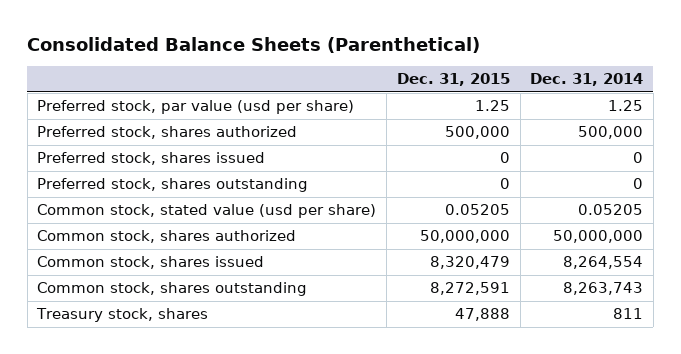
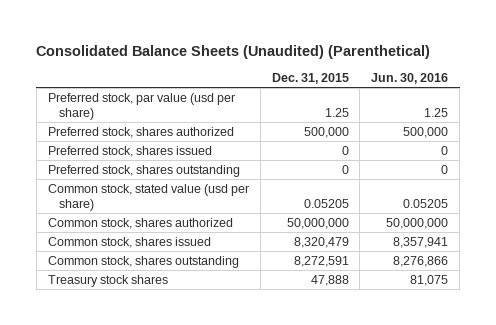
[27,36,481,53] Consolidated Balance Sheets (Parenthetical) -> [36,44,431,59] Consolidated Balance Sheets (Unaudited) (Parenthetical)
[530,73,644,87] Dec. 31, 2014 -> none
none -> [371,73,449,85] Jun. 30, 2016
[36,308,209,323] Treasury stock, shares -> [47,274,168,287] Treasury stock shares

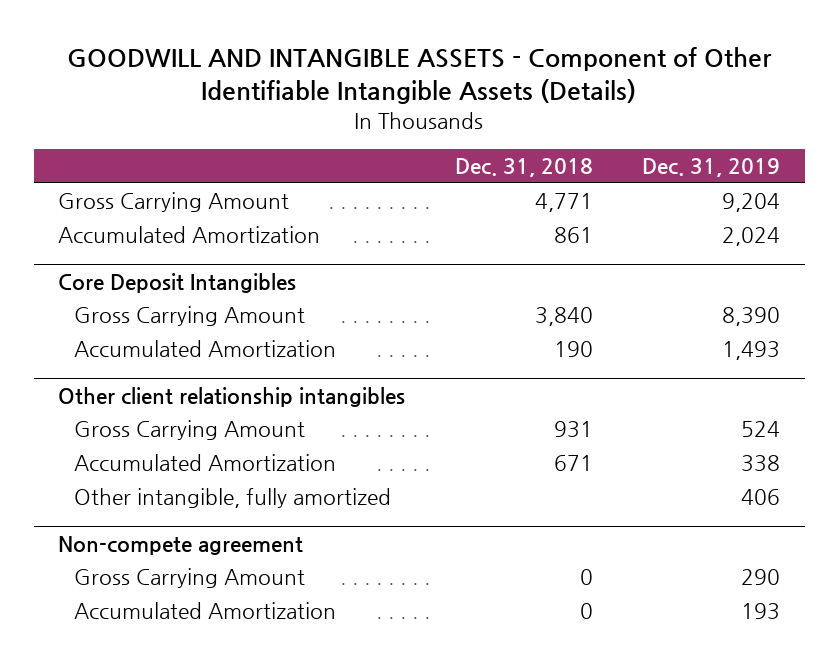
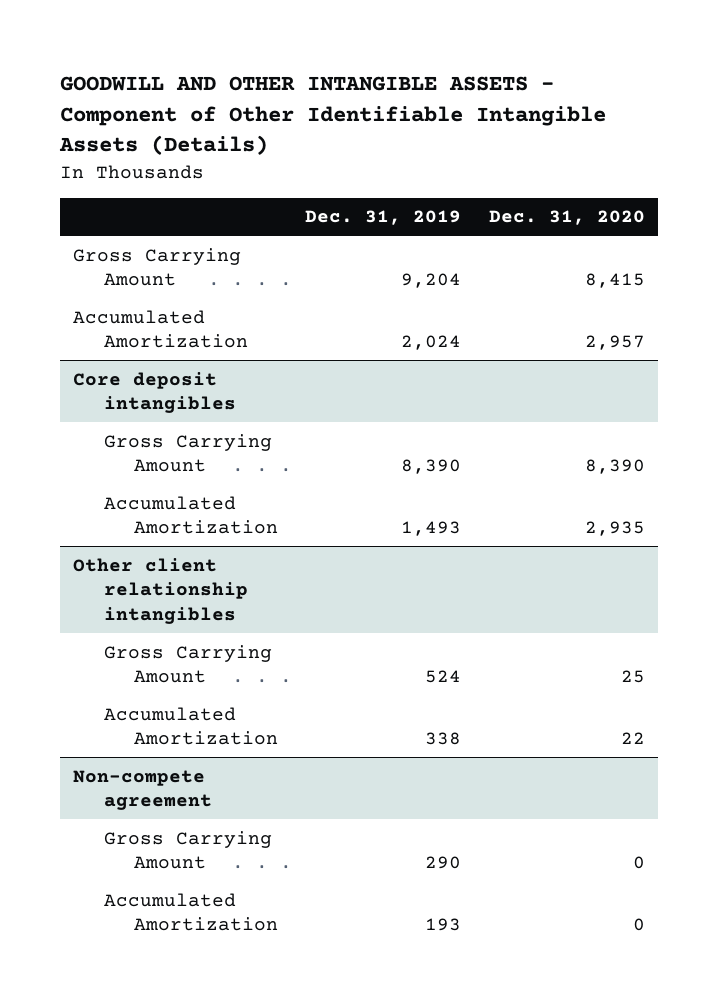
[67,47,773,105] GOODWILL AND INTANGIBLE ASSETS - Component of Other Identifiable Intangible Assets (Details) -> [58,76,606,156] GOODWILL AND OTHER INTANGIBLE ASSETS - Component of Other Identifiable Intangible Assets (Details)
[454,158,593,178] Dec. 31, 2018 -> none
none -> [488,210,645,226] Dec. 31, 2020
[58,272,297,293] Core Deposit Intangibles -> [73,371,236,414] Core deposit intangibles
[73,488,391,509] Other intangible, fully amortized -> none

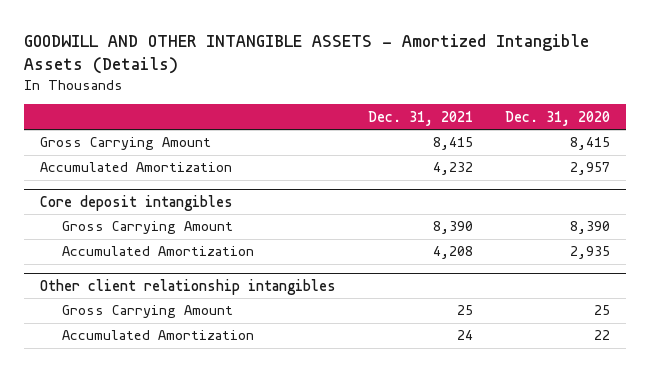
[58,76,606,156] GOODWILL AND OTHER INTANGIBLE ASSETS - Component of Other Identifiable Intangible Assets (Details) -> [23,33,589,74] GOODWILL AND OTHER INTANGIBLE ASSETS - Amortized Intangible Assets (Details)
[305,210,462,226] Dec. 31, 2019 -> none
none -> [368,110,474,126] Dec. 31, 2021
[73,769,212,811] Non-compete agreement -> none
[103,830,272,870] Gross Carrying Amount -> none
[103,892,278,932] Accumulated Amortization -> none

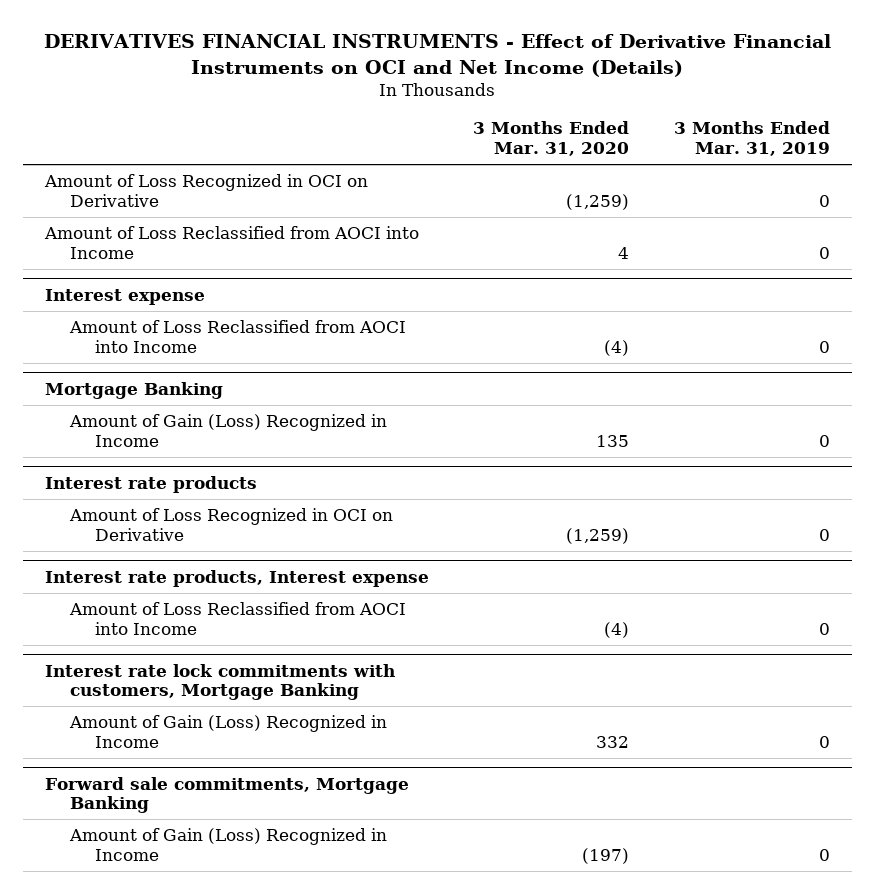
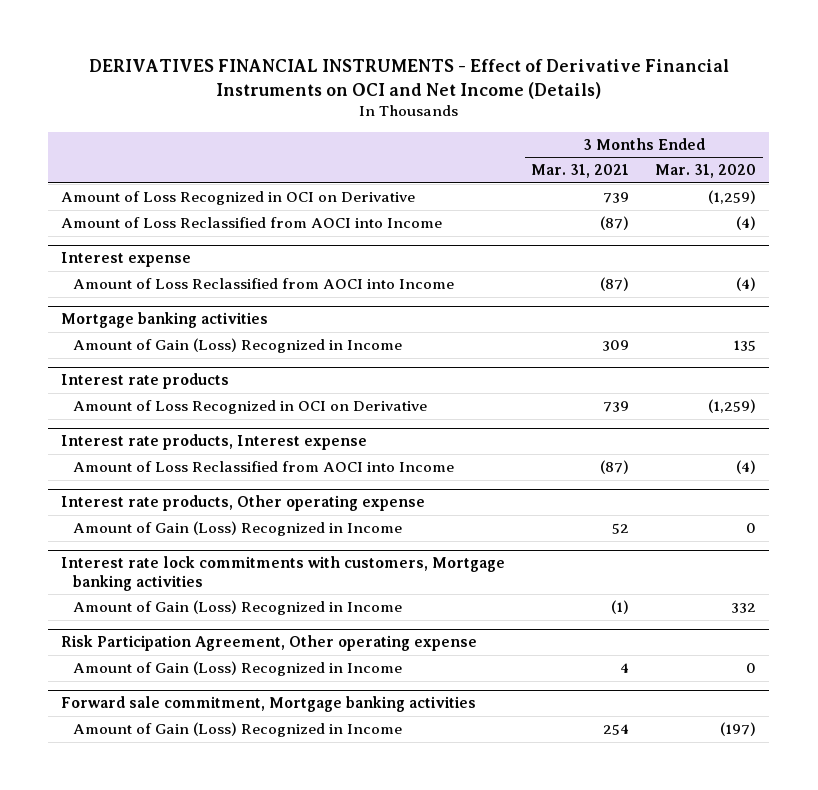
[673,121,830,157] 3 Months Ended Mar. 31, 2019 -> none
none -> [531,164,630,179] Mar. 31, 2021
[618,246,630,259] 4 -> [736,216,757,231] (4)
[44,381,223,399] Mortgage Banking -> [61,312,269,329] Mortgage banking activities
none -> [61,495,426,512] Interest rate products, Other operating expense
none -> [72,521,402,537] Amount of Gain (Loss) Recognized in Income
[44,663,395,701] Interest rate lock commitments with customers, Mortgage Banking -> [61,556,506,591] Interest rate lock commitments with customers, Mortgage banking activities
none -> [61,635,478,652] Risk Participation Agreement, Other operating expense
none -> [72,661,402,677] Amount of Gain (Loss) Recognized in Income
[44,776,409,814] Forward sale commitments, Mortgage Banking -> [61,696,477,713] Forward sale commitment, Mortgage banking activities

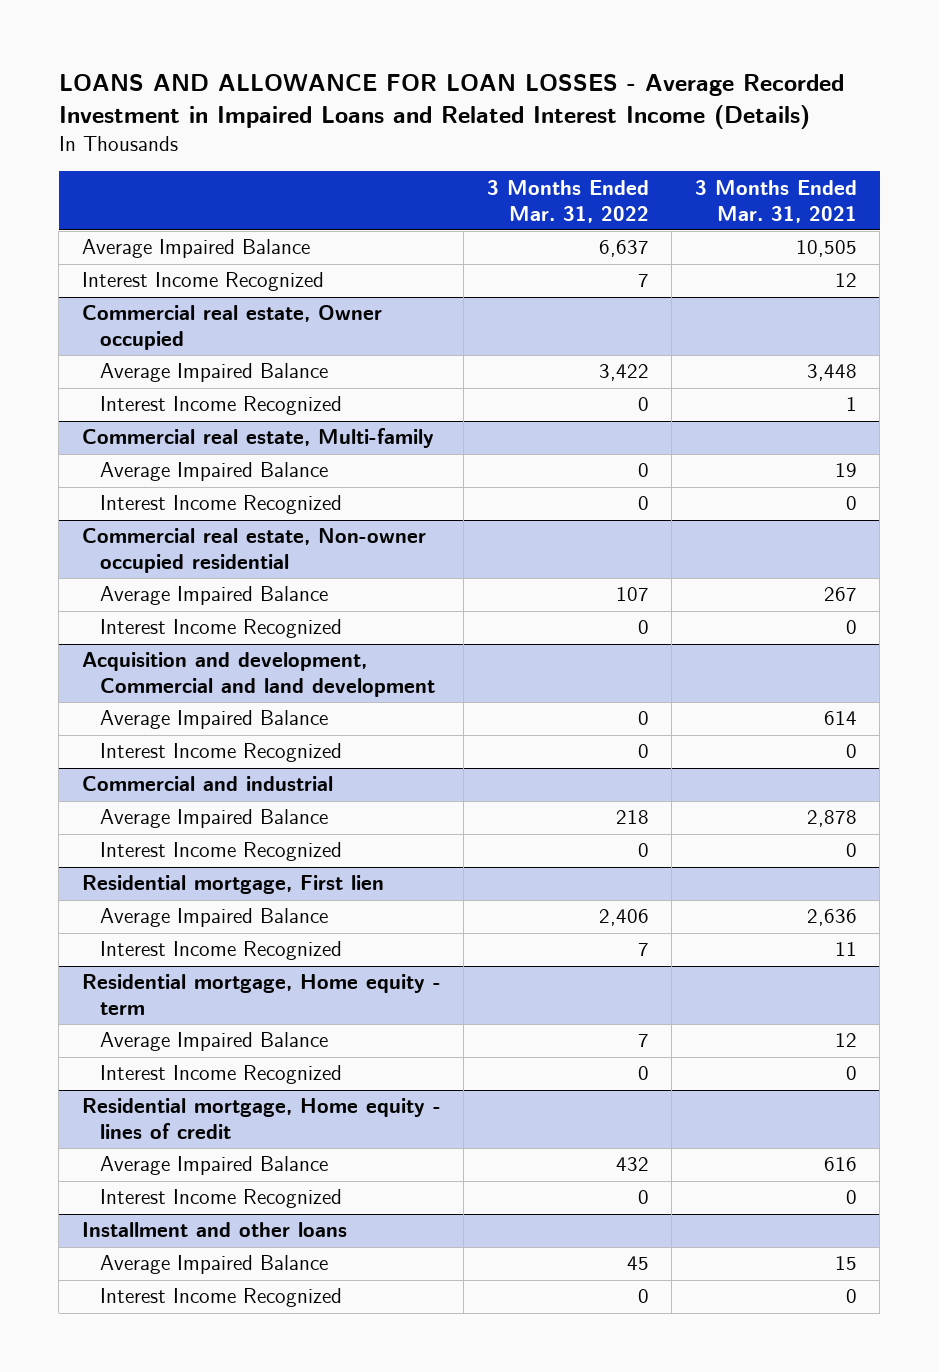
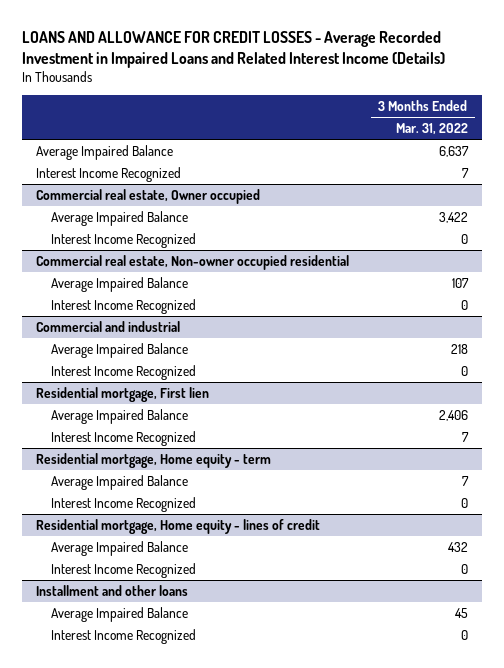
[58,73,844,129] LOANS AND ALLOWANCE FOR LOAN LOSSES - Average Recorded Investment in Impaired Loans and Related Interest Income (Details) -> [21,30,445,68] LOANS AND ALLOWANCE FOR CREDIT LOSSES - Average Recorded Investment in Impaired Loans and Related Interest Income (Details)
[694,179,857,223] 3 Months Ended Mar. 31, 2021 -> none
[81,428,434,449] Commercial real estate, Multi-family -> none
[100,462,329,482] Average Impaired Balance -> none
[100,495,343,515] Interest Income Recognized -> none
[81,652,436,698] Acquisition and development, Commercial and land development -> none
[100,710,329,730] Average Impaired Balance -> none
[100,743,343,763] Interest Income Recognized -> none

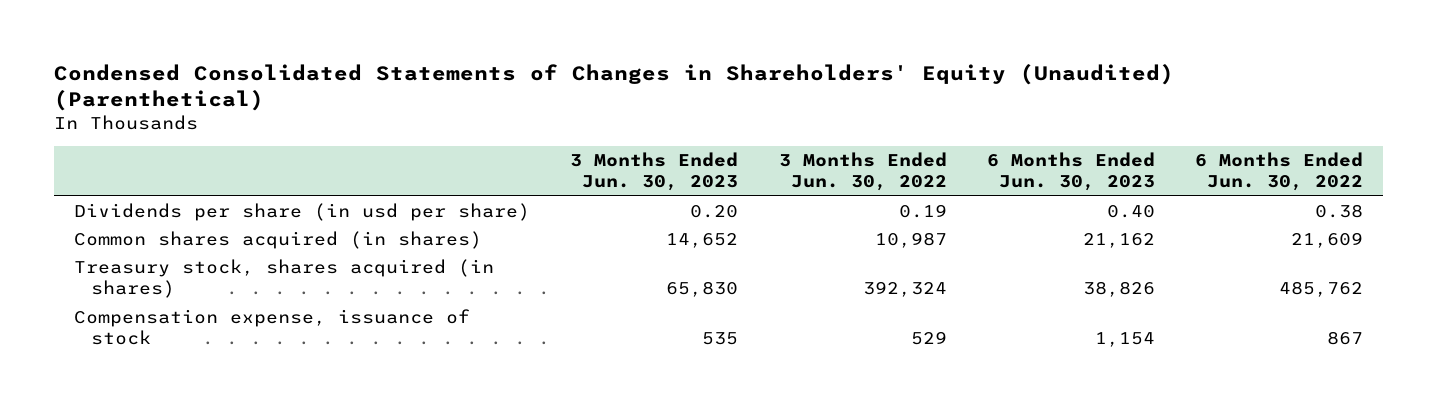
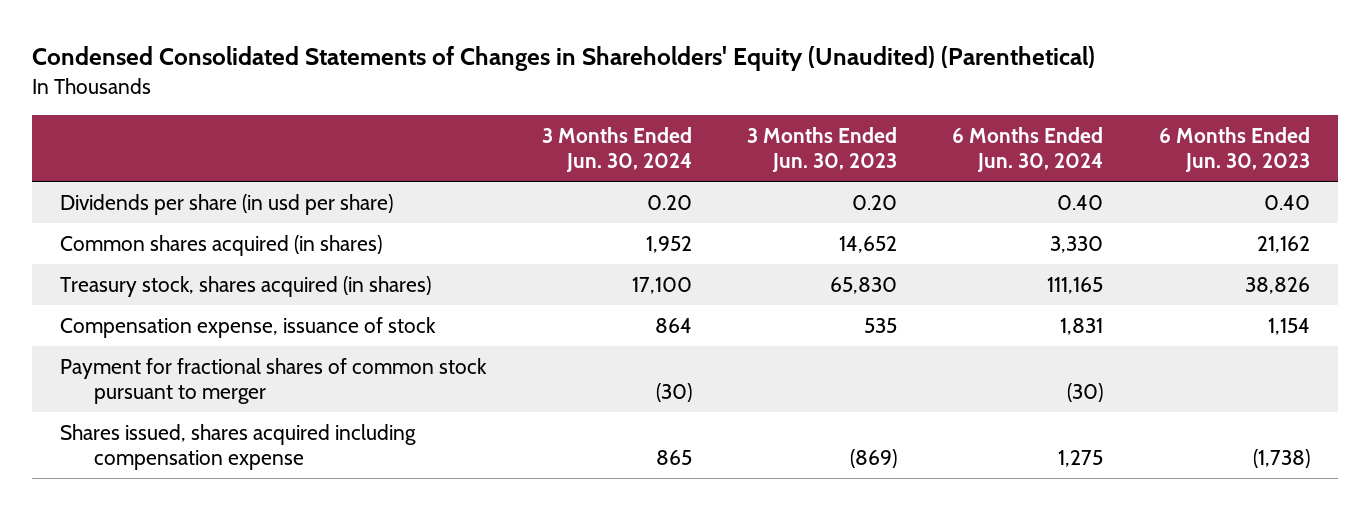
[778,151,947,192] 3 Months Ended Jun. 30, 2022 -> none
[1195,151,1364,192] 6 Months Ended Jun. 30, 2022 -> none
none -> [541,126,692,173] 3 Months Ended Jun. 30, 2024
none -> [952,126,1104,173] 6 Months Ended Jun. 30, 2024
none -> [60,357,488,405] Payment for fractional shares of common stock pursuant to merger
none -> [60,423,417,471] Shares issued, shares acquired including compensation expense

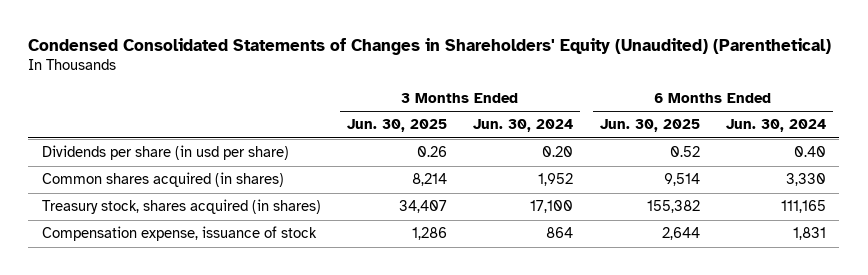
[747,126,898,173] 3 Months Ended Jun. 30, 2023 -> none
[1158,126,1310,173] 6 Months Ended Jun. 30, 2023 -> none
none -> [346,119,447,133] Jun. 30, 2025
none -> [599,119,700,133] Jun. 30, 2025
[60,357,488,405] Payment for fractional shares of common stock pursuant to merger -> none
[60,423,417,471] Shares issued, shares acquired including compensation expense -> none

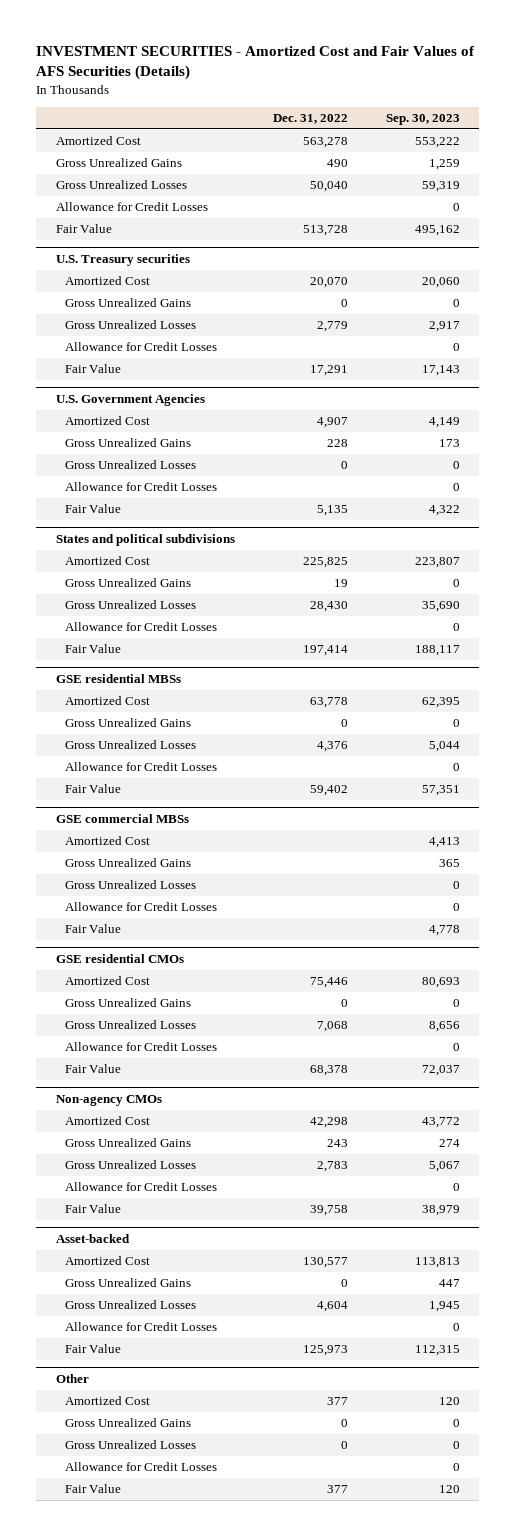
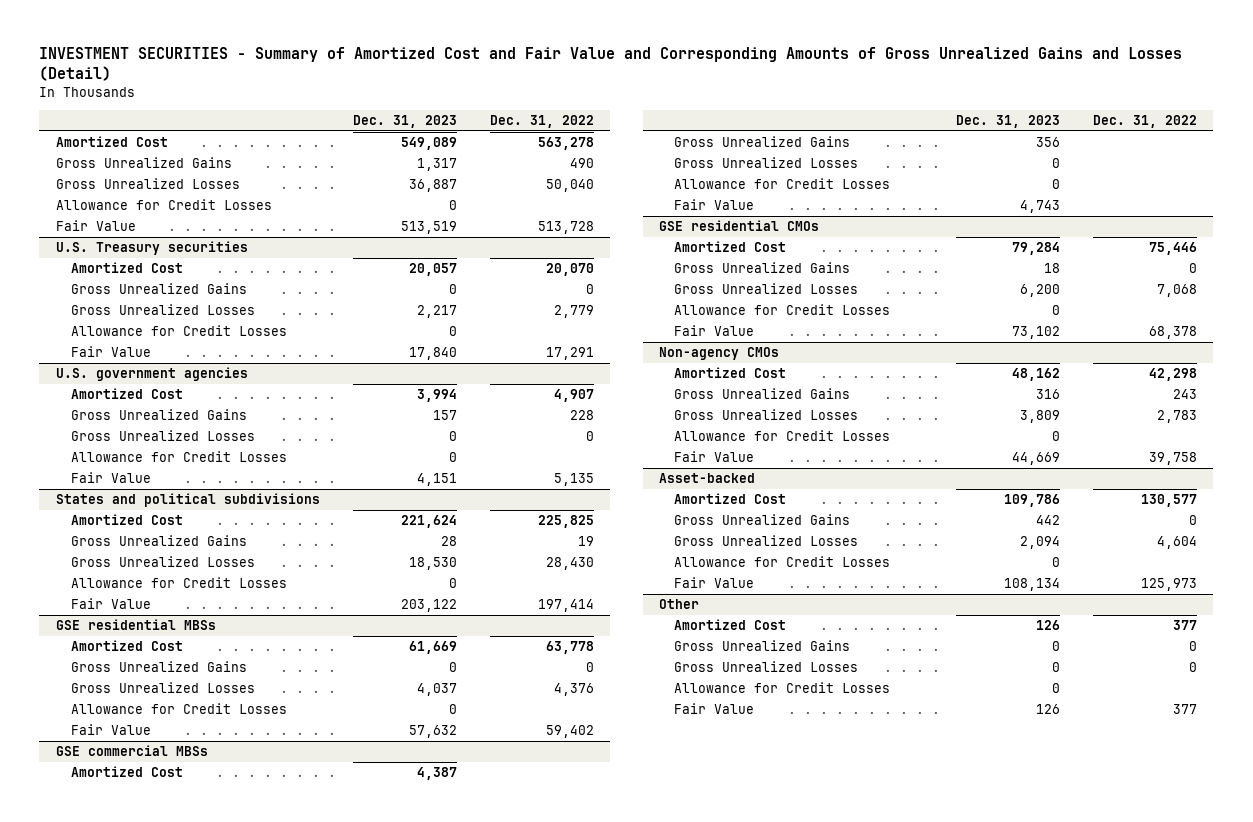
[36,46,476,81] INVESTMENT SECURITIES - Amortized Cost and Fair Values of AFS Securities (Details) -> [39,47,1183,82] INVESTMENT SECURITIES - Summary of Amortized Cost and Fair Value and Corresponding Amounts of Gross Unrealized Gains and Losses (Detail)
[386,113,461,125] Sep. 30, 2023 -> none
none -> [352,115,457,129] Dec. 31, 2023
[55,393,205,406] U.S. Government Agencies -> [55,367,248,382] U.S. government agencies

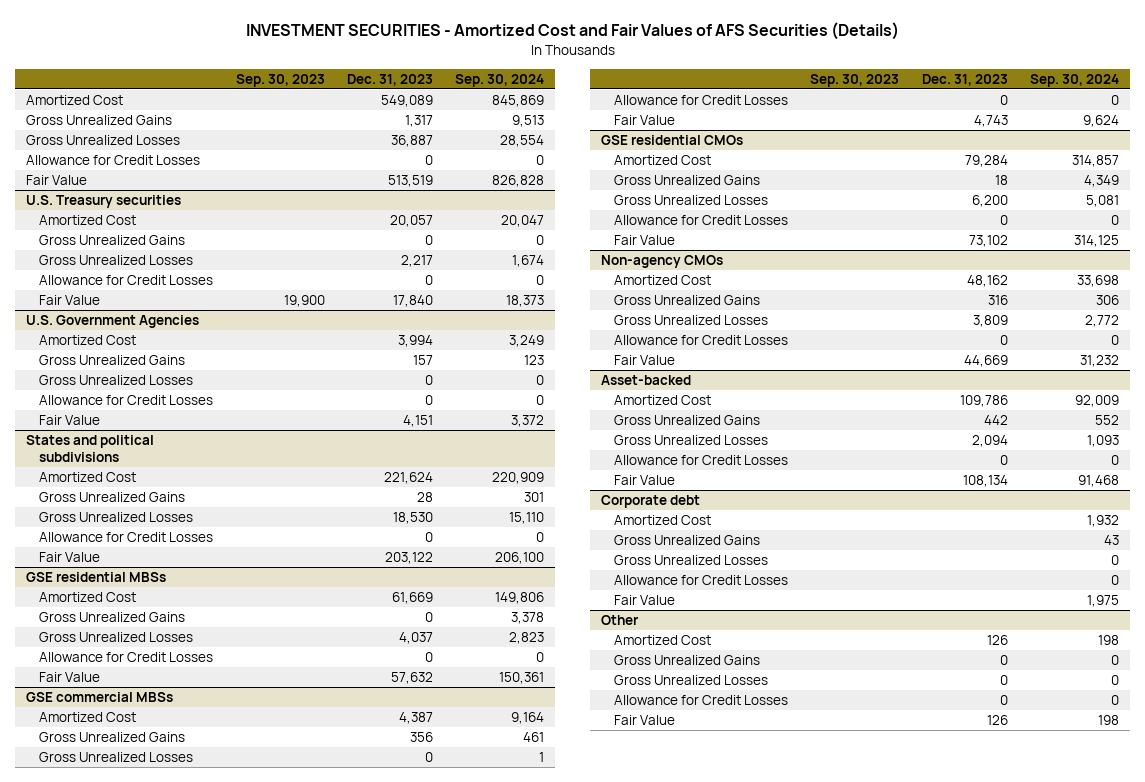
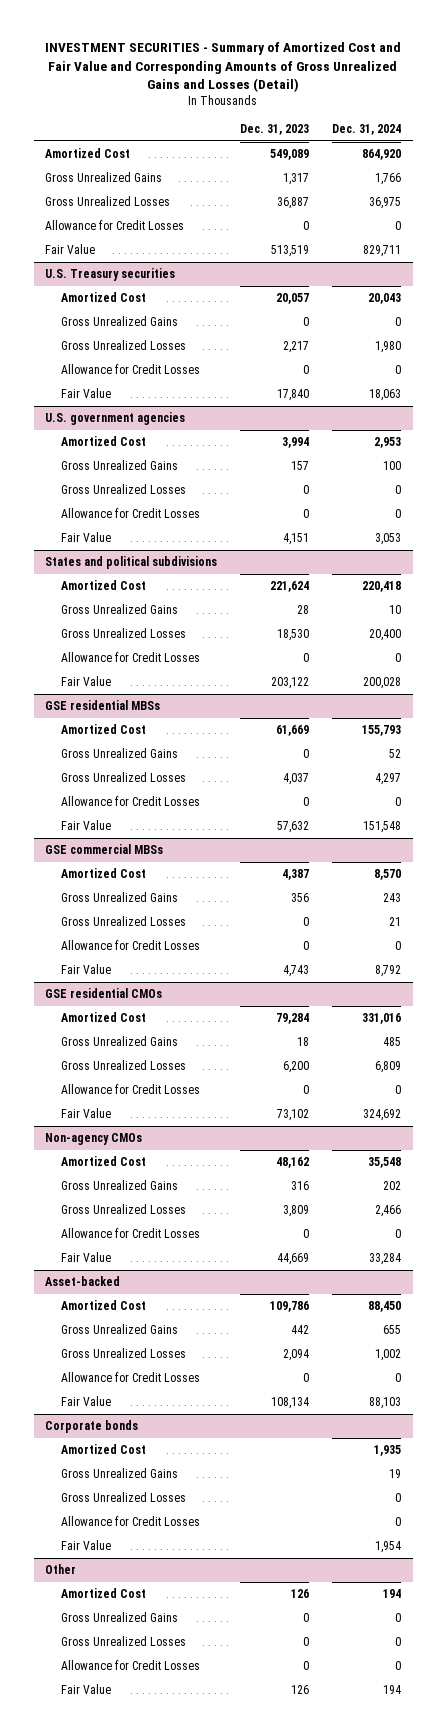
[245,22,899,41] INVESTMENT SECURITIES - Amortized Cost and Fair Values of AFS Securities (Details) -> [45,42,402,93] INVESTMENT SECURITIES - Summary of Amortized Cost and Fair Value and Corresponding Amounts of Gross Unrealized Gains and Losses (Detail)
[235,73,325,87] Sep. 30, 2023 -> none
[455,73,545,87] Sep. 30, 2024 -> none
none -> [332,124,402,136] Dec. 31, 2024
[26,315,200,329] U.S. Government Agencies -> [45,412,186,426] U.S. government agencies
[600,495,700,509] Corporate debt -> [45,1420,139,1434] Corporate bonds

